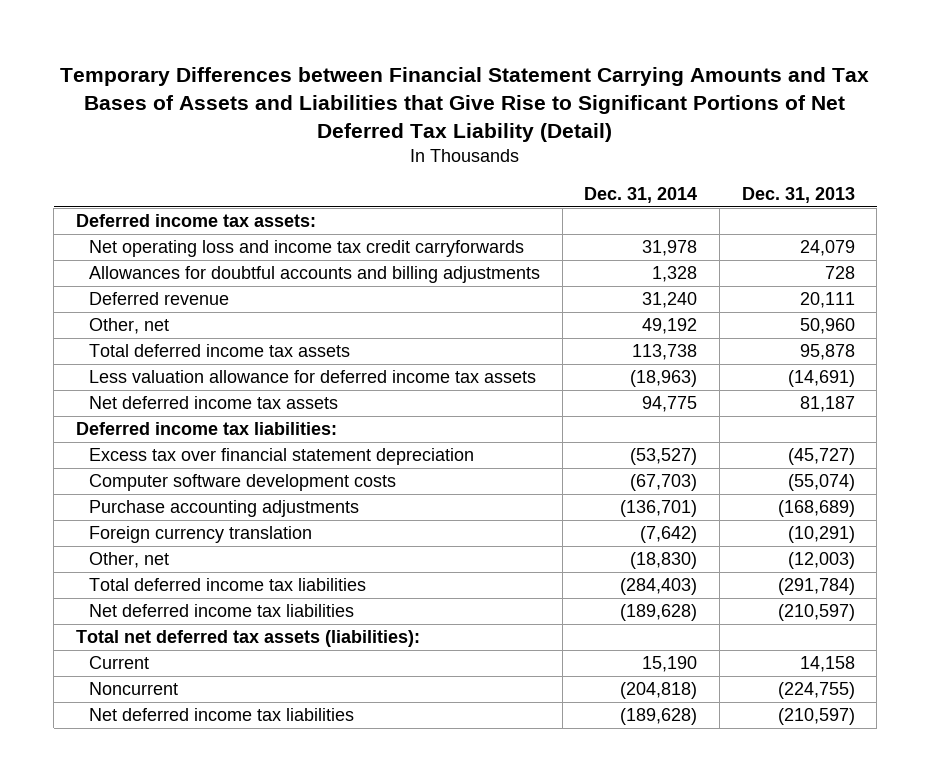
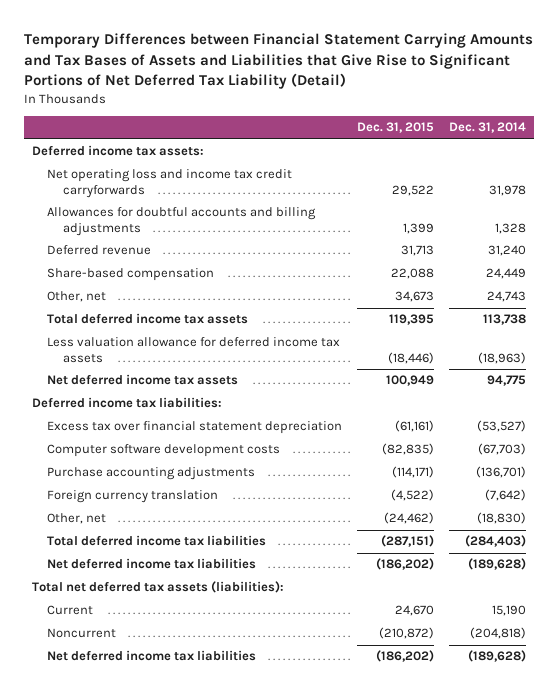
[741,186,855,203] Dec. 31, 2013 -> none
none -> [357,122,435,134] Dec. 31, 2015
none -> [47,268,215,282] Share-based compensation
[642,318,698,335] 49,192 -> [487,291,527,303] 24,743

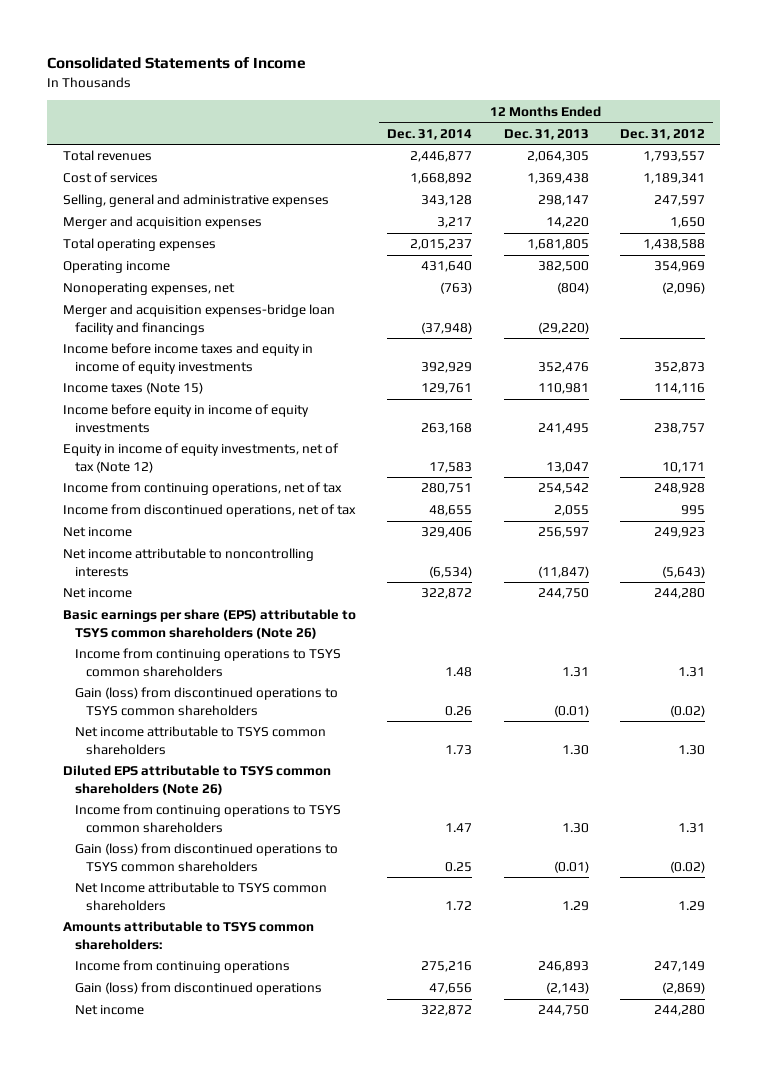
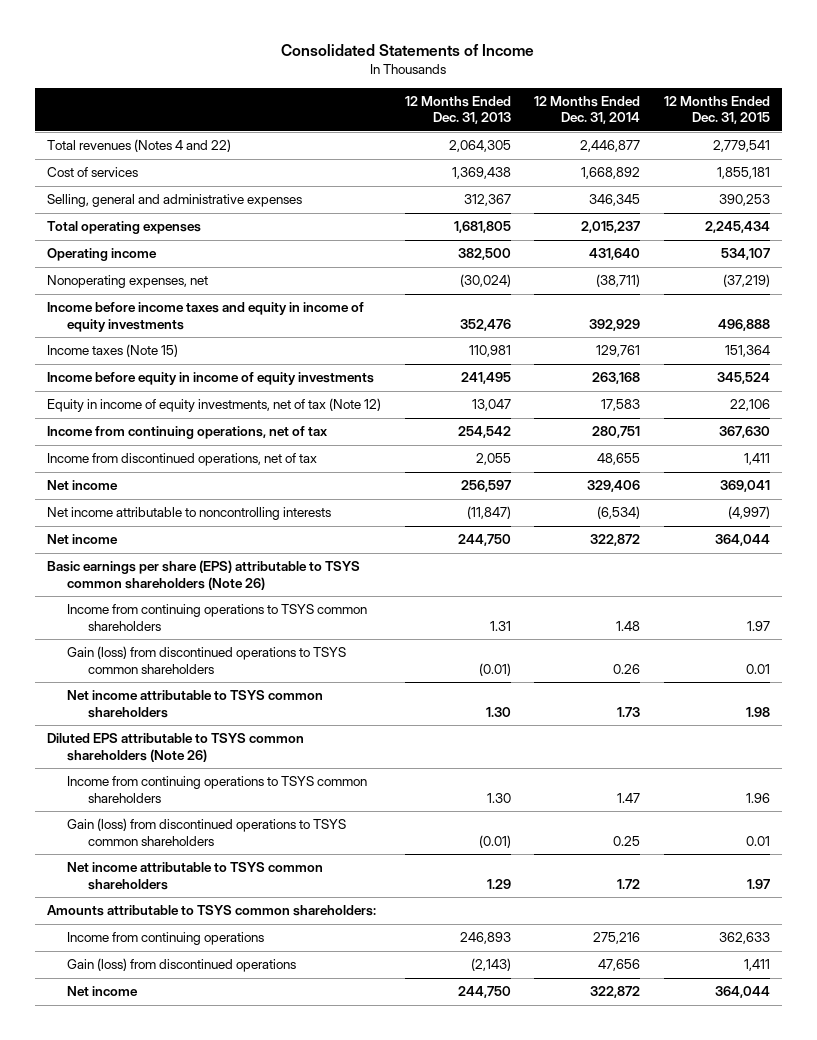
[619,128,705,140] Dec. 31, 2012 -> none
none -> [664,96,771,125] 12 Months Ended Dec. 31, 2015
[62,150,152,162] Total revenues -> [46,139,231,153] Total revenues (Notes 4 and 22)
[62,216,262,230] Merger and acquisition expenses -> none
[421,195,473,207] 343,128 -> [589,194,641,207] 346,345
[537,195,589,207] 298,147 -> [463,194,511,207] 312,367
[62,304,335,335] Merger and acquisition expenses-bridge loan facility and financings -> none
[440,282,473,295] (763) -> [596,274,641,288] (38,711)
[556,282,589,295] (804) -> [459,274,511,288] (30,024)
[74,882,327,911] Net Income attributable to TSYS common shareholders -> [67,862,324,890] Net income attributable to TSYS common shareholders

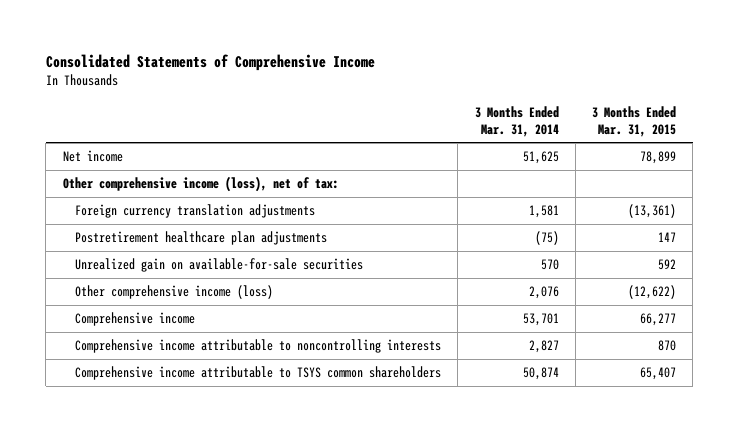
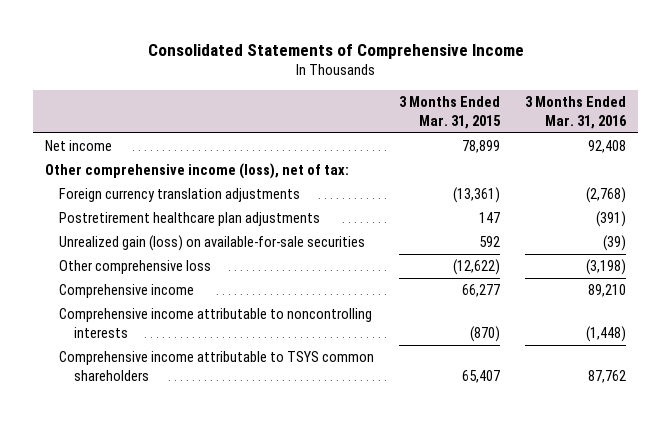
[474,106,559,137] 3 Months Ended Mar. 31, 2014 -> none
none -> [524,96,627,130] 3 Months Ended Mar. 31, 2016
[75,258,364,273] Unrealized gain on available-for-sale securities -> [59,235,366,252] Unrealized gain (loss) on available-for-sale securities
[75,285,274,300] Other comprehensive income (loss) -> [59,260,212,275] Other comprehensive loss
[658,340,677,352] 870 -> [470,326,501,343] (870)

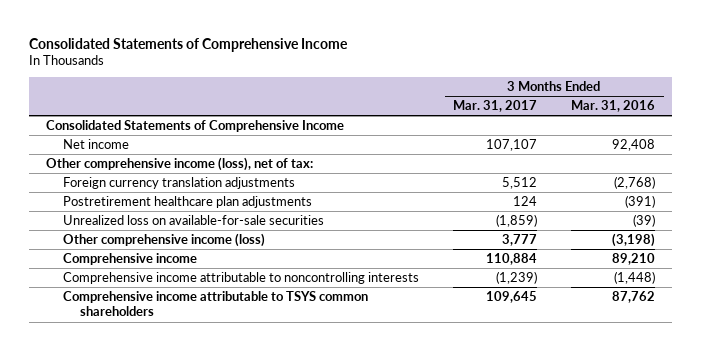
[399,96,502,130] 3 Months Ended Mar. 31, 2015 -> none
none -> [453,100,538,113] Mar. 31, 2017
none -> [46,119,345,132] Consolidated Statements of Comprehensive Income
[59,235,366,252] Unrealized gain (loss) on available-for-sale securities -> [63,214,325,225] Unrealized loss on available-for-sale securities
[59,260,212,275] Other comprehensive loss -> [63,232,266,247] Other comprehensive income (loss)

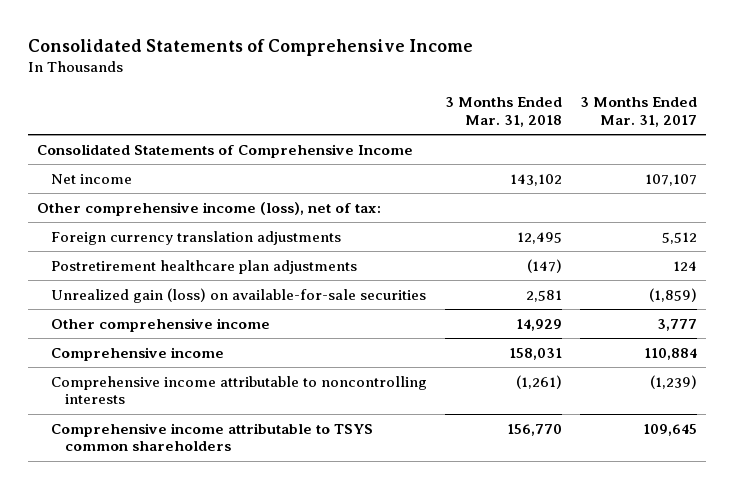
[571,100,656,113] Mar. 31, 2016 -> none
none -> [445,97,563,127] 3 Months Ended Mar. 31, 2018
[63,214,325,225] Unrealized loss on available-for-sale securities -> [51,287,427,303] Unrealized gain (loss) on available-for-sale securities
[63,232,266,247] Other comprehensive income (loss) -> [51,317,271,332] Other comprehensive income

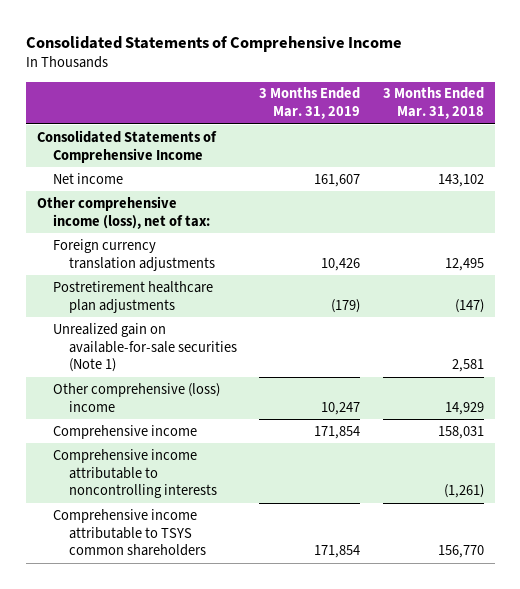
[580,97,698,127] 3 Months Ended Mar. 31, 2017 -> none
none -> [259,87,361,120] 3 Months Ended Mar. 31, 2019
[51,287,427,303] Unrealized gain (loss) on available-for-sale securities -> [52,322,237,373] Unrealized gain on available-for-sale securities (Note 1)
[51,317,271,332] Other comprehensive income -> [52,382,220,412] Other comprehensive (loss) income

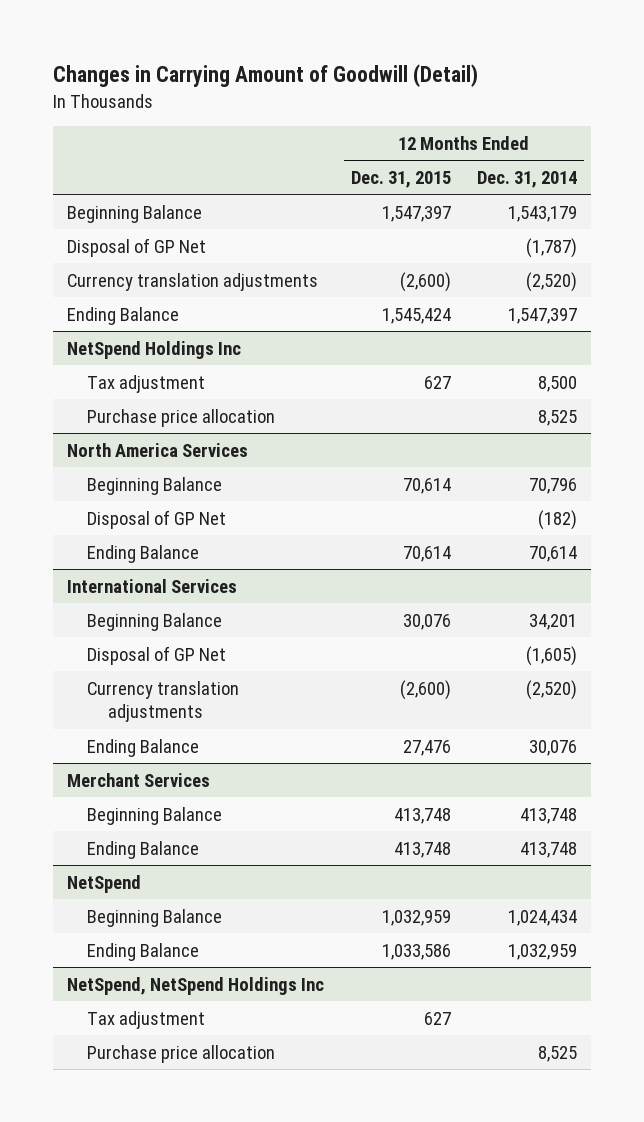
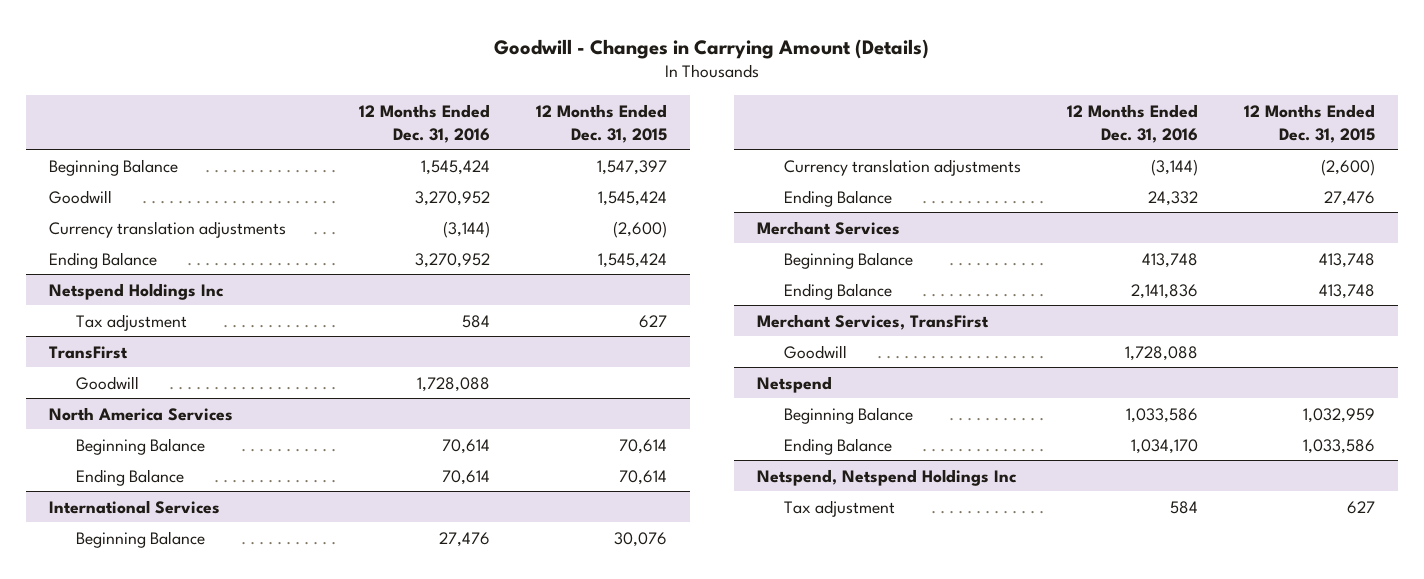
[53,64,479,88] Changes in Carrying Amount of Goodwill (Detail) -> [494,38,930,59] Goodwill - Changes in Carrying Amount (Details)
[477,170,578,188] Dec. 31, 2014 -> none
none -> [359,103,491,143] 12 Months Ended Dec. 31, 2016
[66,237,206,257] Disposal of GP Net -> none
none -> [49,189,113,204] Goodwill
[66,340,241,359] NetSpend Holdings Inc -> [49,282,225,300] Netspend Holdings Inc
[87,408,276,427] Purchase price allocation -> none
none -> [49,345,129,359] TransFirst
none -> [76,375,140,390] Goodwill
[87,509,227,529] Disposal of GP Net -> none
[87,645,227,665] Disposal of GP Net -> none
none -> [757,313,990,330] Merchant Services, TransFirst
none -> [784,344,848,359] Goodwill
[66,874,141,893] NetSpend -> [757,375,833,393] Netspend
[66,976,324,995] NetSpend, NetSpend Holdings Inc -> [757,468,1018,486] Netspend, Netspend Holdings Inc
[87,1044,276,1063] Purchase price allocation -> none

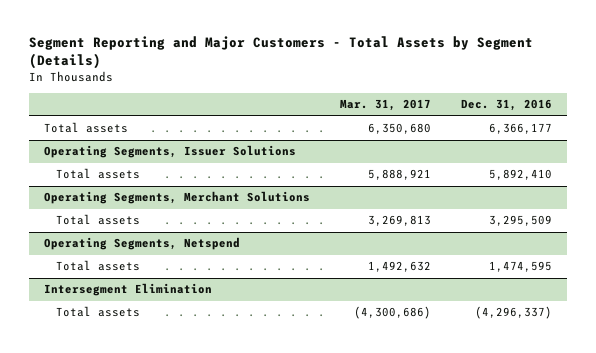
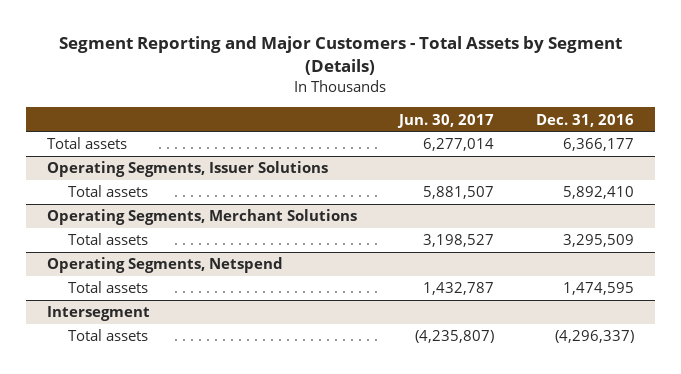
[340,99,432,112] Mar. 31, 2017 -> none
none -> [396,113,494,128] Jun. 30, 2017
[44,283,213,297] Intersegment Elimination -> [46,306,150,322] Intersegment

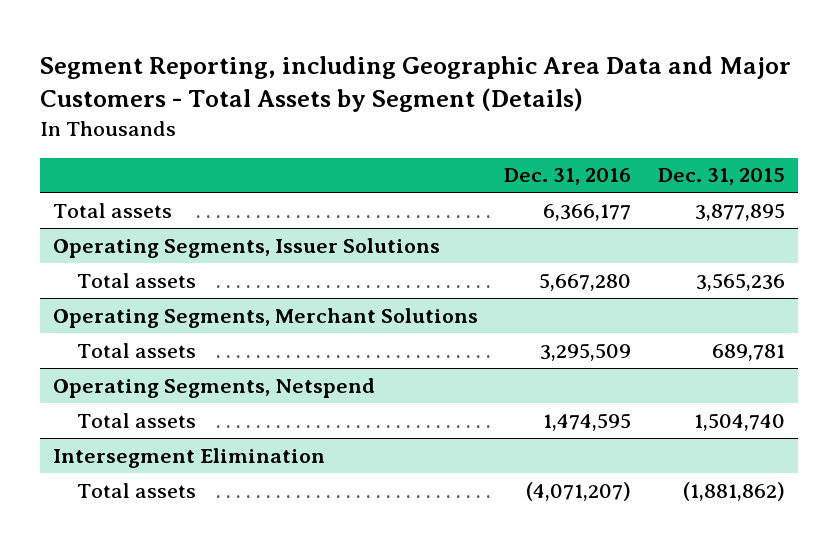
[59,36,623,76] Segment Reporting and Major Customers - Total Assets by Segment (Details) -> [40,55,792,113] Segment Reporting, including Geographic Area Data and Major Customers - Total Assets by Segment (Details)
[396,113,494,128] Jun. 30, 2017 -> none
none -> [657,168,785,186] Dec. 31, 2015
[562,186,634,200] 5,892,410 -> [539,272,632,291] 5,667,280
[46,306,150,322] Intersegment -> [53,447,326,468] Intersegment Elimination
[554,330,634,344] (4,296,337) -> [526,481,632,501] (4,071,207)

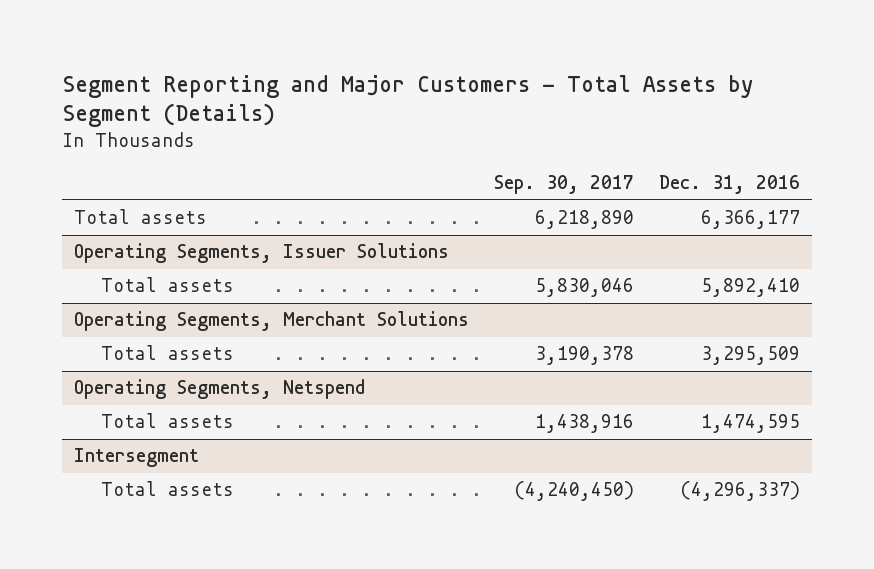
[40,55,792,113] Segment Reporting, including Geographic Area Data and Major Customers - Total Assets by Segment (Details) -> [62,74,754,128] Segment Reporting and Major Customers - Total Assets by Segment (Details)
[657,168,785,186] Dec. 31, 2015 -> none
none -> [494,175,635,195] Sep. 30, 2017
[539,272,632,291] 5,667,280 -> [700,278,800,298] 5,892,410
[53,447,326,468] Intersegment Elimination -> [74,448,200,468] Intersegment
[526,481,632,501] (4,071,207) -> [679,481,800,502] (4,296,337)

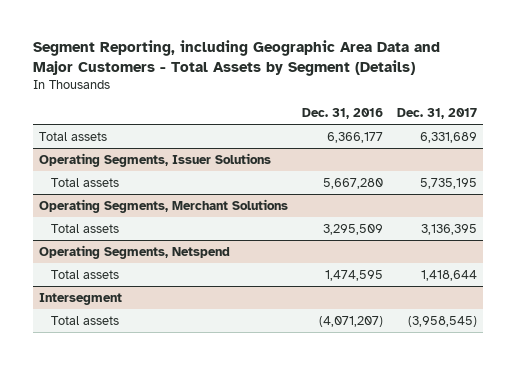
[62,74,754,128] Segment Reporting and Major Customers - Total Assets by Segment (Details) -> [32,40,440,76] Segment Reporting, including Geographic Area Data and Major Customers - Total Assets by Segment (Details)
[494,175,635,195] Sep. 30, 2017 -> none
none -> [396,107,477,119] Dec. 31, 2017
[700,278,800,298] 5,892,410 -> [322,177,383,189] 5,667,280
[679,481,800,502] (4,296,337) -> [318,315,383,327] (4,071,207)

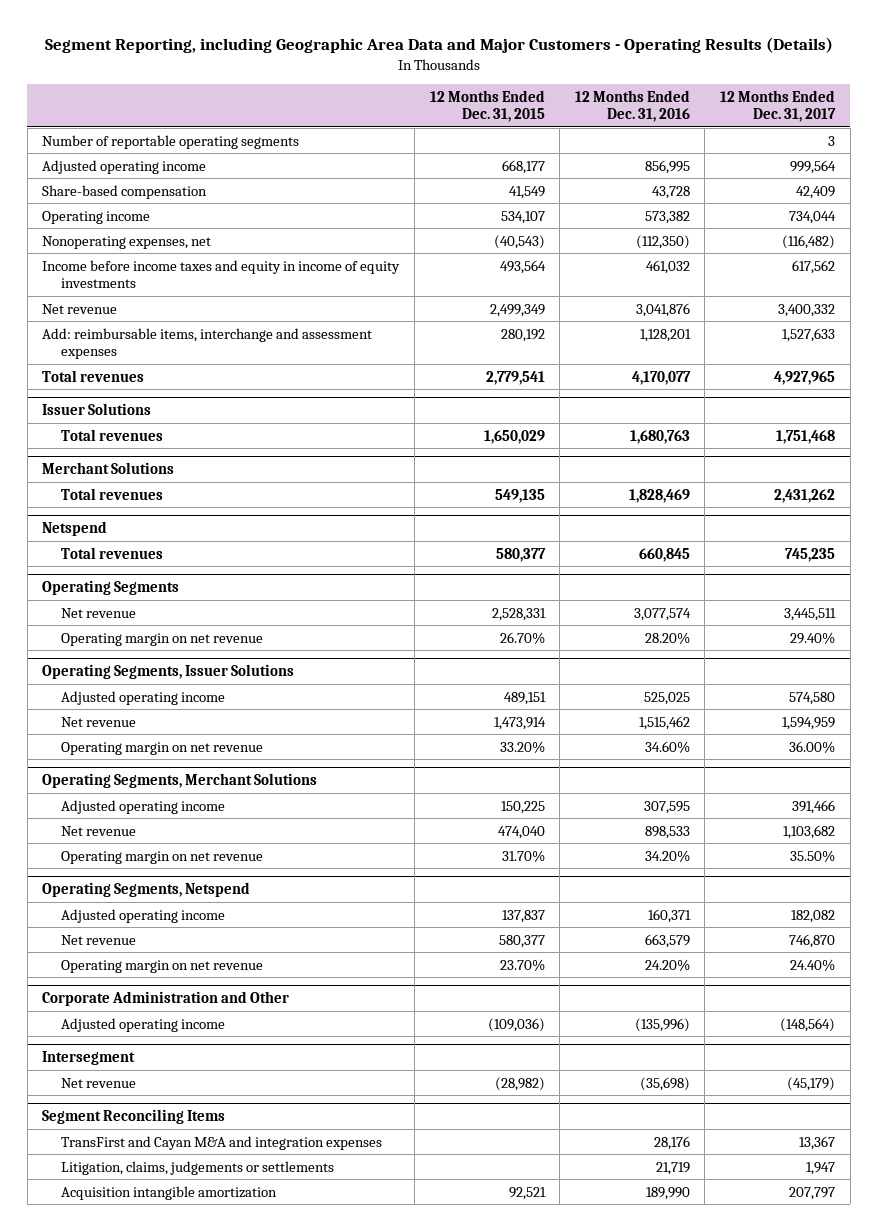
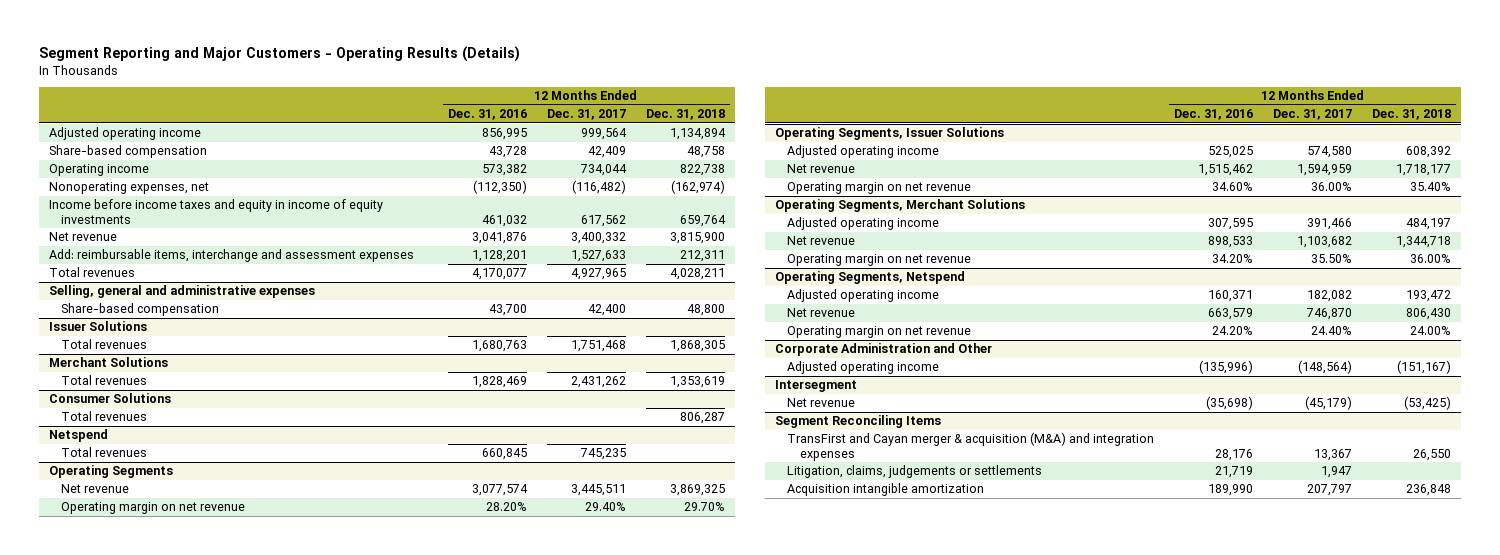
[44,36,833,53] Segment Reporting, including Geographic Area Data and Major Customers - Operating Results (Details) -> [39,46,521,63] Segment Reporting and Major Customers - Operating Results (Details)
[429,89,545,123] 12 Months Ended Dec. 31, 2015 -> none
none -> [645,109,725,121] Dec. 31, 2018
[42,134,300,149] Number of reportable operating segments -> none
none -> [49,285,316,299] Selling, general and administrative expenses
none -> [61,303,220,317] Share-based compensation
none -> [49,393,172,404] Consumer Solutions
none -> [61,411,148,422] Total revenues
[61,1135,383,1150] TransFirst and Cayan M&A and integration expenses -> [787,432,1155,461] TransFirst and Cayan merger & acquisition (M&A) and integration expenses

